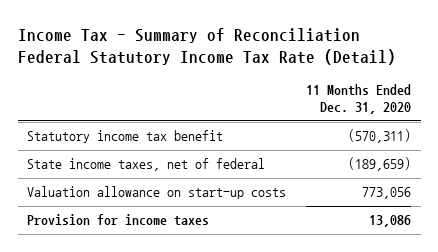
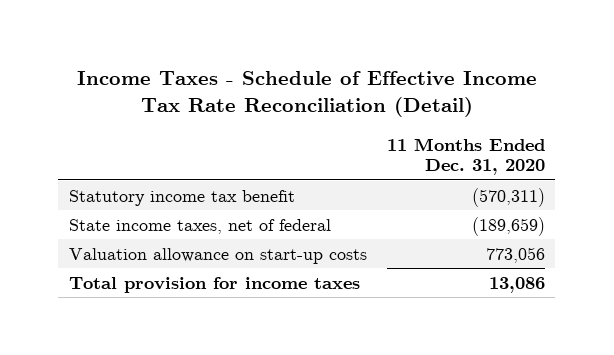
[17,27,396,65] Income Tax - Summary of Reconciliation Federal Statutory Income Tax Rate (Detail) -> [76,71,537,118] Income Taxes - Schedule of Effective Income Tax Rate Reconciliation (Detail)
[27,214,210,227] Provision for income taxes -> [68,276,360,293] Total provision for income taxes

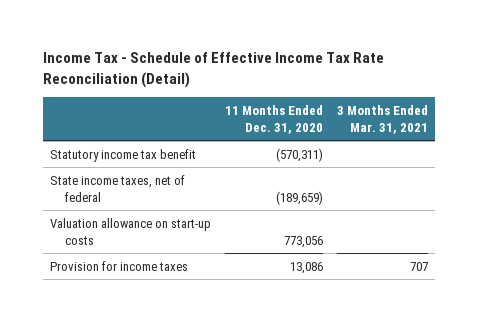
[76,71,537,118] Income Taxes - Schedule of Effective Income Tax Rate Reconciliation (Detail) -> [42,52,384,88] Income Tax - Schedule of Effective Income Tax Rate Reconciliation (Detail)
none -> [336,105,428,134] 3 Months Ended Mar. 31, 2021
[68,276,360,293] Total provision for income taxes -> [49,260,188,271] Provision for income taxes

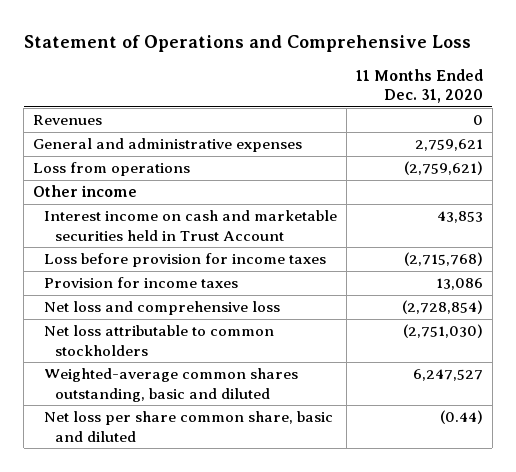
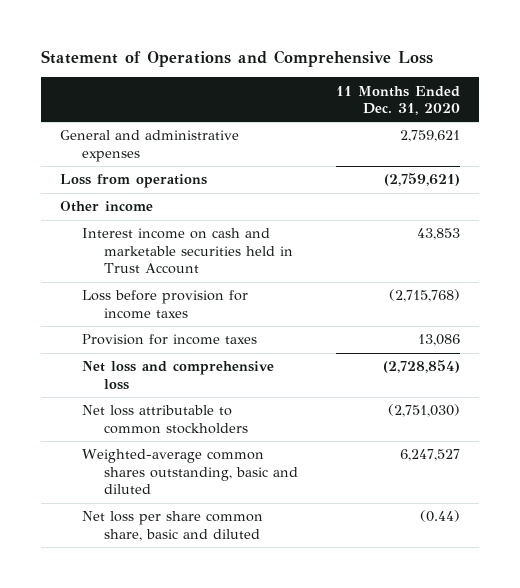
[33,115,103,126] Revenues -> none

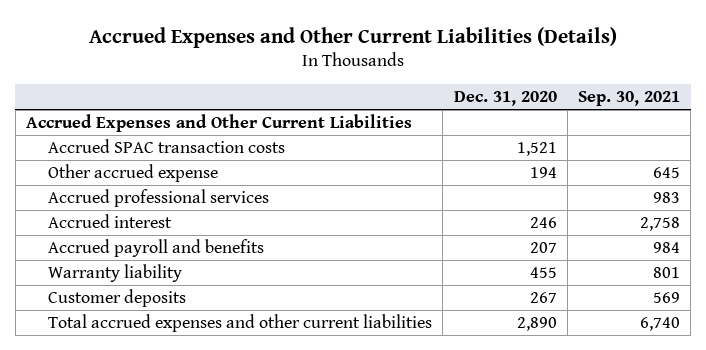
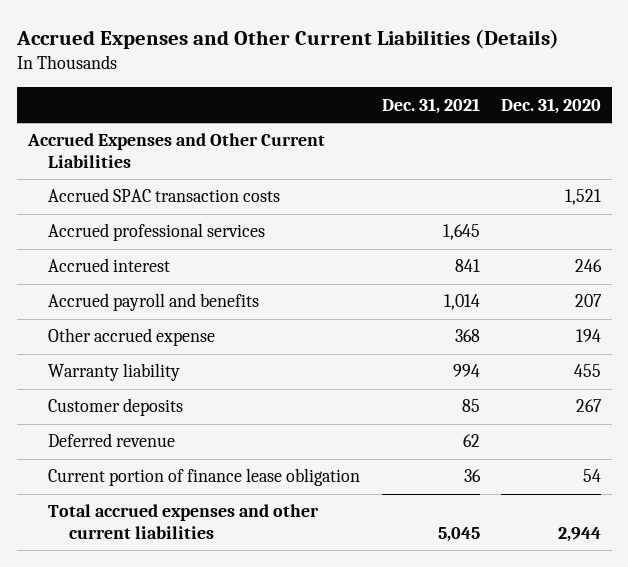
[578,90,681,106] Sep. 30, 2021 -> none
none -> [381,97,480,114] Dec. 31, 2021
[48,163,219,182] Other accrued expense -> [48,328,216,347] Other accrued expense
none -> [48,433,176,448] Deferred revenue
none -> [48,468,361,487] Current portion of finance lease obligation
[516,316,557,331] 2,890 -> [557,526,601,542] 2,944

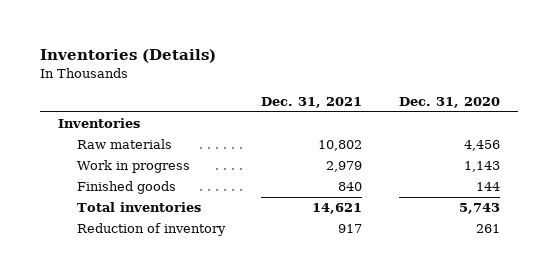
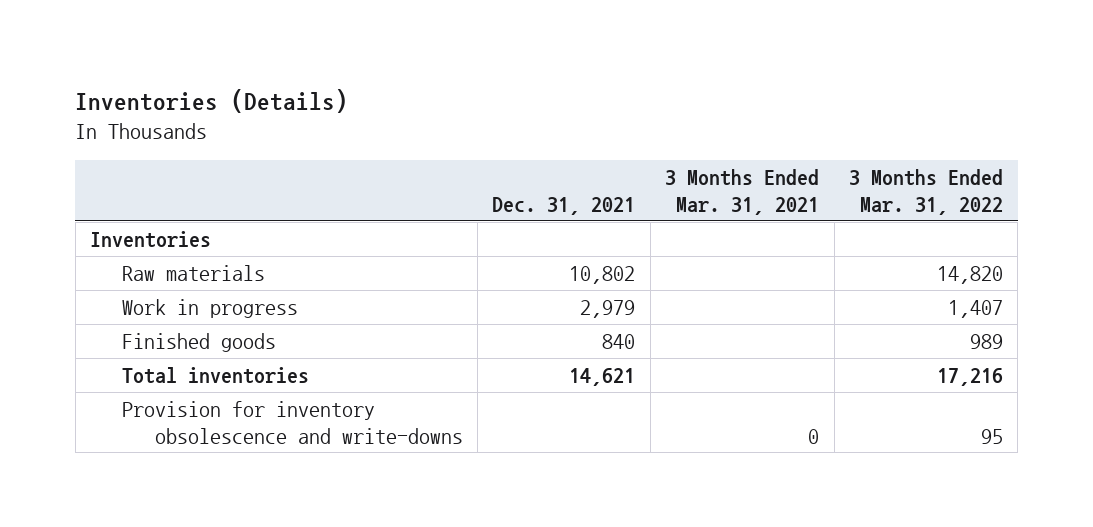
[398,97,500,109] Dec. 31, 2020 -> none
none -> [665,168,820,215] 3 Months Ended Mar. 31, 2021
none -> [849,168,1004,215] 3 Months Ended Mar. 31, 2022
[76,223,226,237] Reduction of inventory -> none
none -> [122,400,463,444] Provision for inventory obsolescence and write-downs

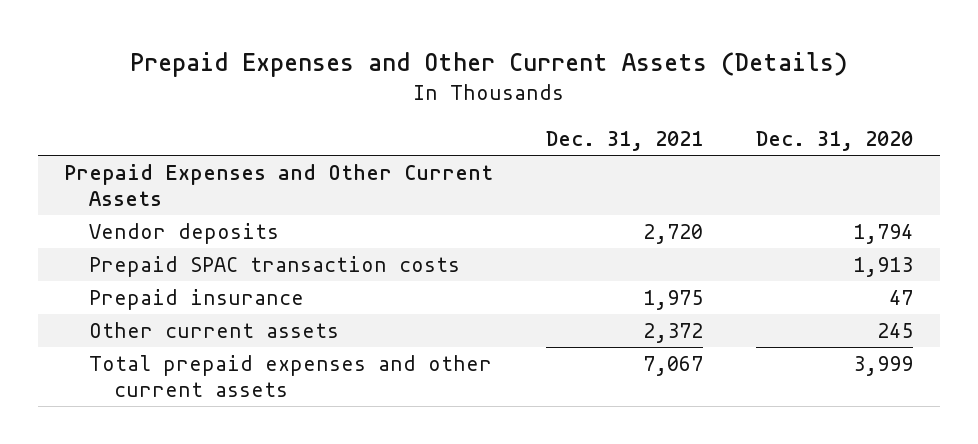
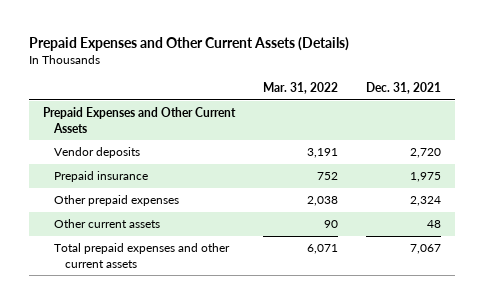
[756,130,914,151] Dec. 31, 2020 -> none
none -> [263,81,339,94] Mar. 31, 2022
[89,256,461,278] Prepaid SPAC transaction costs -> none
none -> [54,195,180,207] Other prepaid expenses
[643,323,704,344] 2,372 -> [427,220,442,229] 48

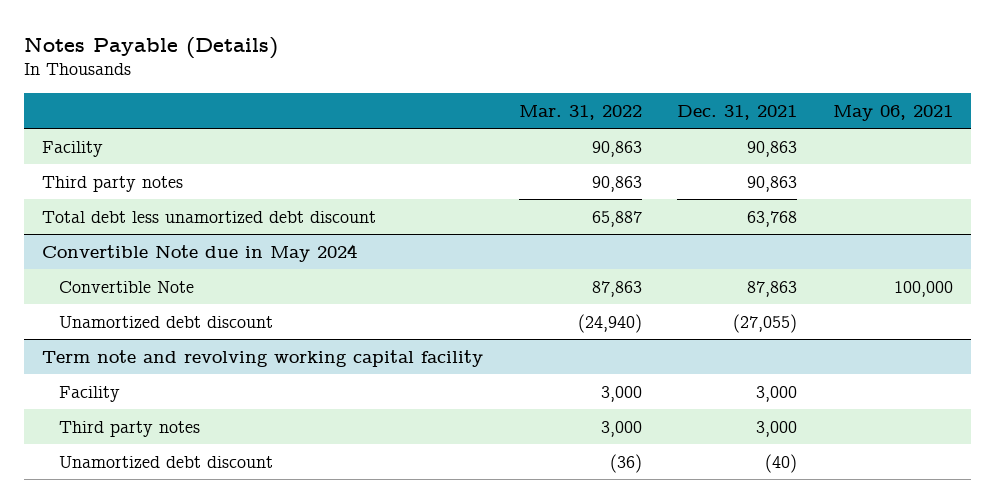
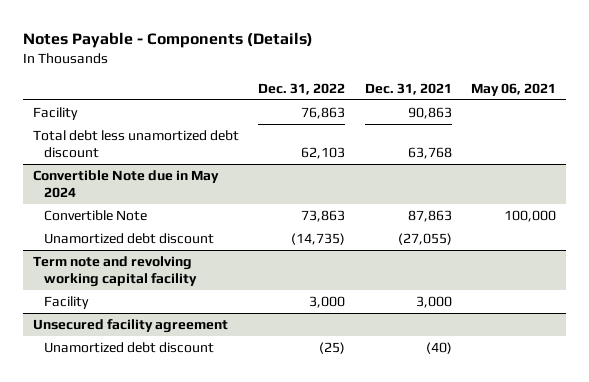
[24,36,279,59] Notes Payable (Details) -> [23,32,314,49] Notes Payable - Components (Details)
[518,104,642,120] Mar. 31, 2022 -> none
none -> [258,82,346,95] Dec. 31, 2022
[41,175,183,192] Third party notes -> none
[58,420,200,437] Third party notes -> none
none -> [32,318,228,333] Unsecured facility agreement

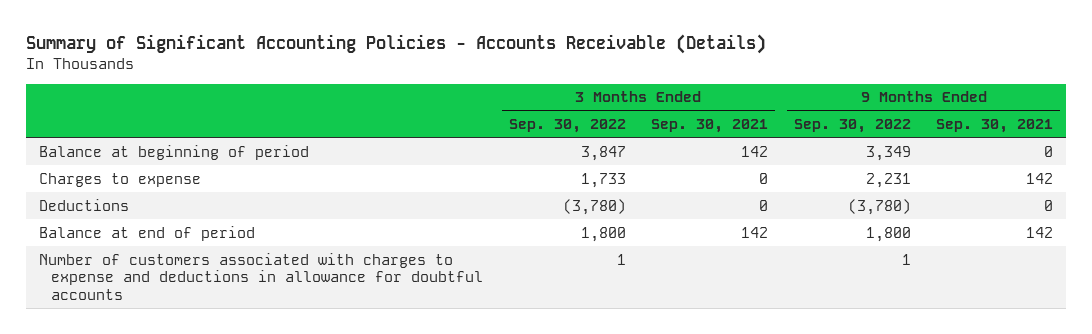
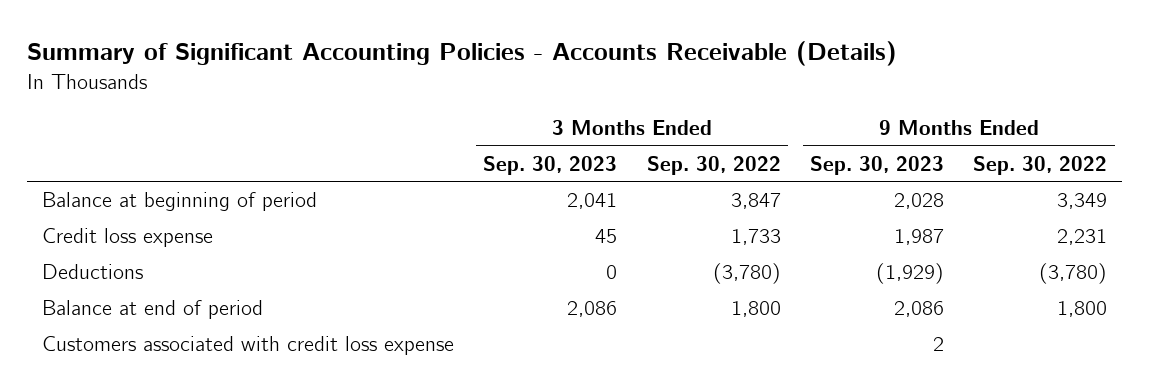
[651,118,769,133] Sep. 30, 2021 -> none
[936,118,1054,133] Sep. 30, 2021 -> none
none -> [483,155,618,175] Sep. 30, 2023
none -> [809,155,944,175] Sep. 30, 2023
[38,172,201,187] Charges to expense -> [41,228,213,248] Credit loss expense
[38,252,484,301] Number of customers associated with charges to expense and deductions in allowance for doubtful accounts -> none
none -> [41,336,454,356] Customers associated with credit loss expense

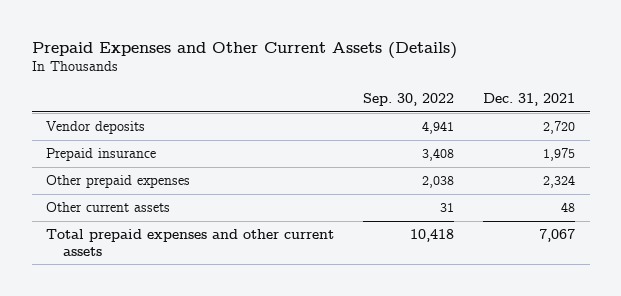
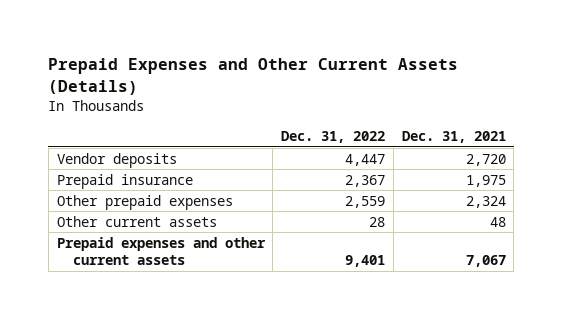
[363,92,455,106] Sep. 30, 2022 -> none
none -> [281,131,386,144] Dec. 31, 2022
[46,229,335,256] Total prepaid expenses and other current assets -> [56,236,266,266] Prepaid expenses and other current assets

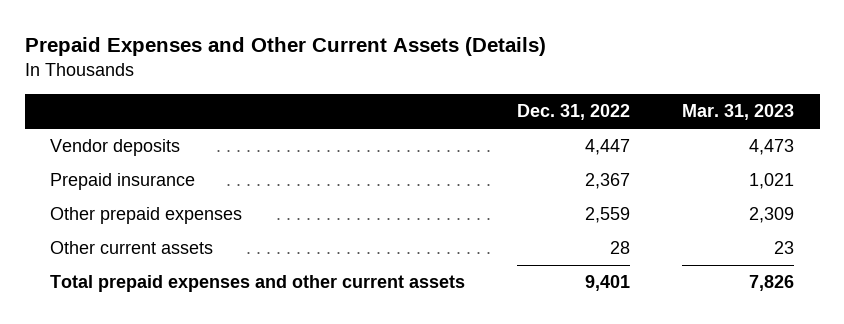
[401,131,506,144] Dec. 31, 2021 -> none
none -> [681,104,794,121] Mar. 31, 2023
[56,236,266,266] Prepaid expenses and other current assets -> [50,275,466,293] Total prepaid expenses and other current assets

